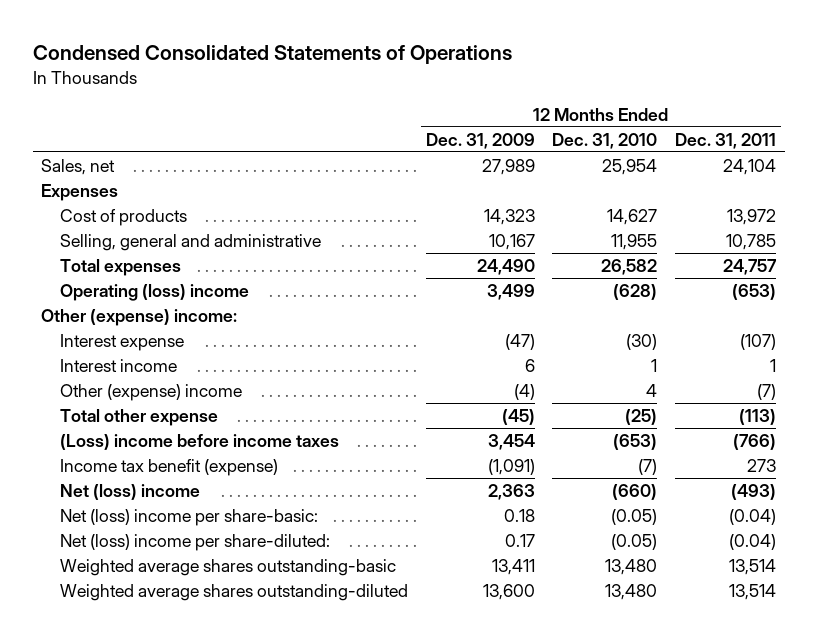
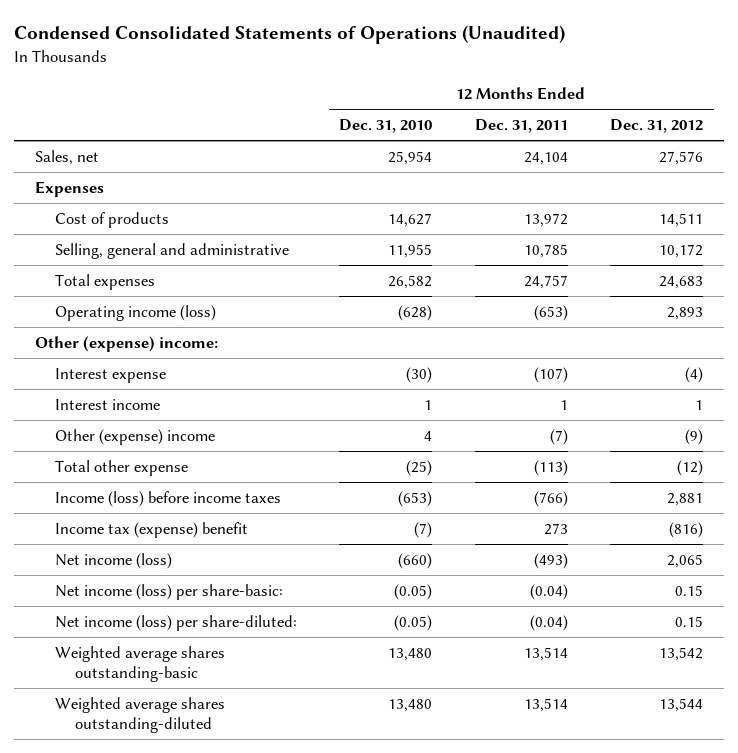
[32,45,512,65] Condensed Consolidated Statements of Operations -> [13,25,565,45] Condensed Consolidated Statements of Operations (Unaudited)
[425,132,535,149] Dec. 31, 2009 -> none
none -> [610,118,704,133] Dec. 31, 2012
[59,284,249,302] Operating (loss) income -> [54,304,216,321] Operating income (loss)
[59,434,339,451] (Loss) income before income taxes -> [54,490,281,507] Income (loss) before income taxes
[59,459,278,477] Income tax benefit (expense) -> [54,521,248,538] Income tax (expense) benefit
[59,484,200,501] Net (loss) income -> [54,552,172,569] Net income (loss)
[59,509,318,527] Net (loss) income per share-basic: -> [54,583,283,600] Net income (loss) per share-basic:
[59,534,330,552] Net (loss) income per share-diluted: -> [54,614,297,631] Net income (loss) per share-diluted:

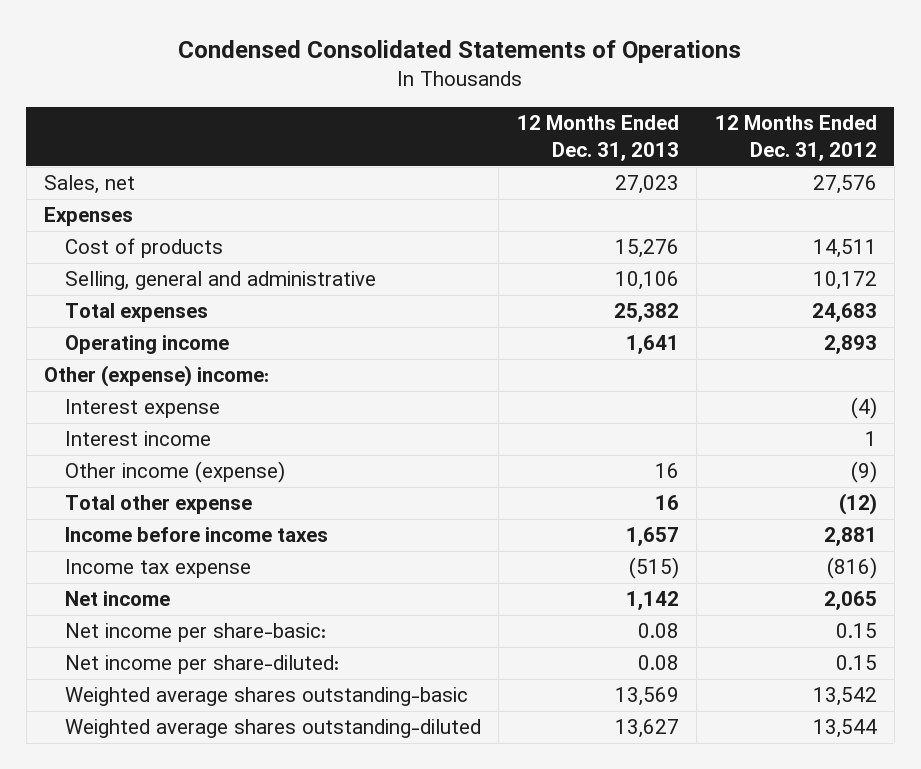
[13,25,565,45] Condensed Consolidated Statements of Operations (Unaudited) -> [178,40,742,64] Condensed Consolidated Statements of Operations
[339,118,433,133] Dec. 31, 2010 -> none
[474,118,568,133] Dec. 31, 2011 -> none
none -> [516,115,679,162] 12 Months Ended Dec. 31, 2013
[54,304,216,321] Operating income (loss) -> [64,335,229,355] Operating income
[54,428,215,445] Other (expense) income -> [64,461,285,484] Other income (expense)
[54,490,281,507] Income (loss) before income taxes -> [64,527,328,543] Income before income taxes
[54,521,248,538] Income tax (expense) benefit -> [64,559,251,579] Income tax expense
[54,552,172,569] Net income (loss) -> [64,591,170,607] Net income
[54,583,283,600] Net income (loss) per share-basic: -> [64,623,326,643] Net income per share-basic:
[54,614,297,631] Net income (loss) per share-diluted: -> [64,655,339,675] Net income per share-diluted:

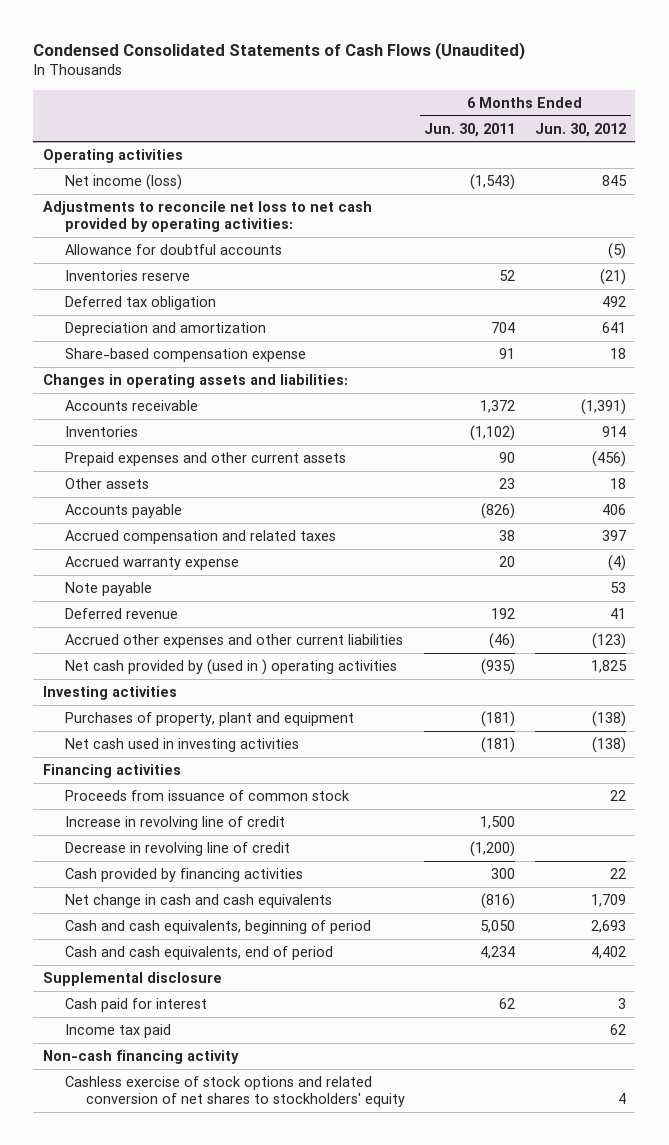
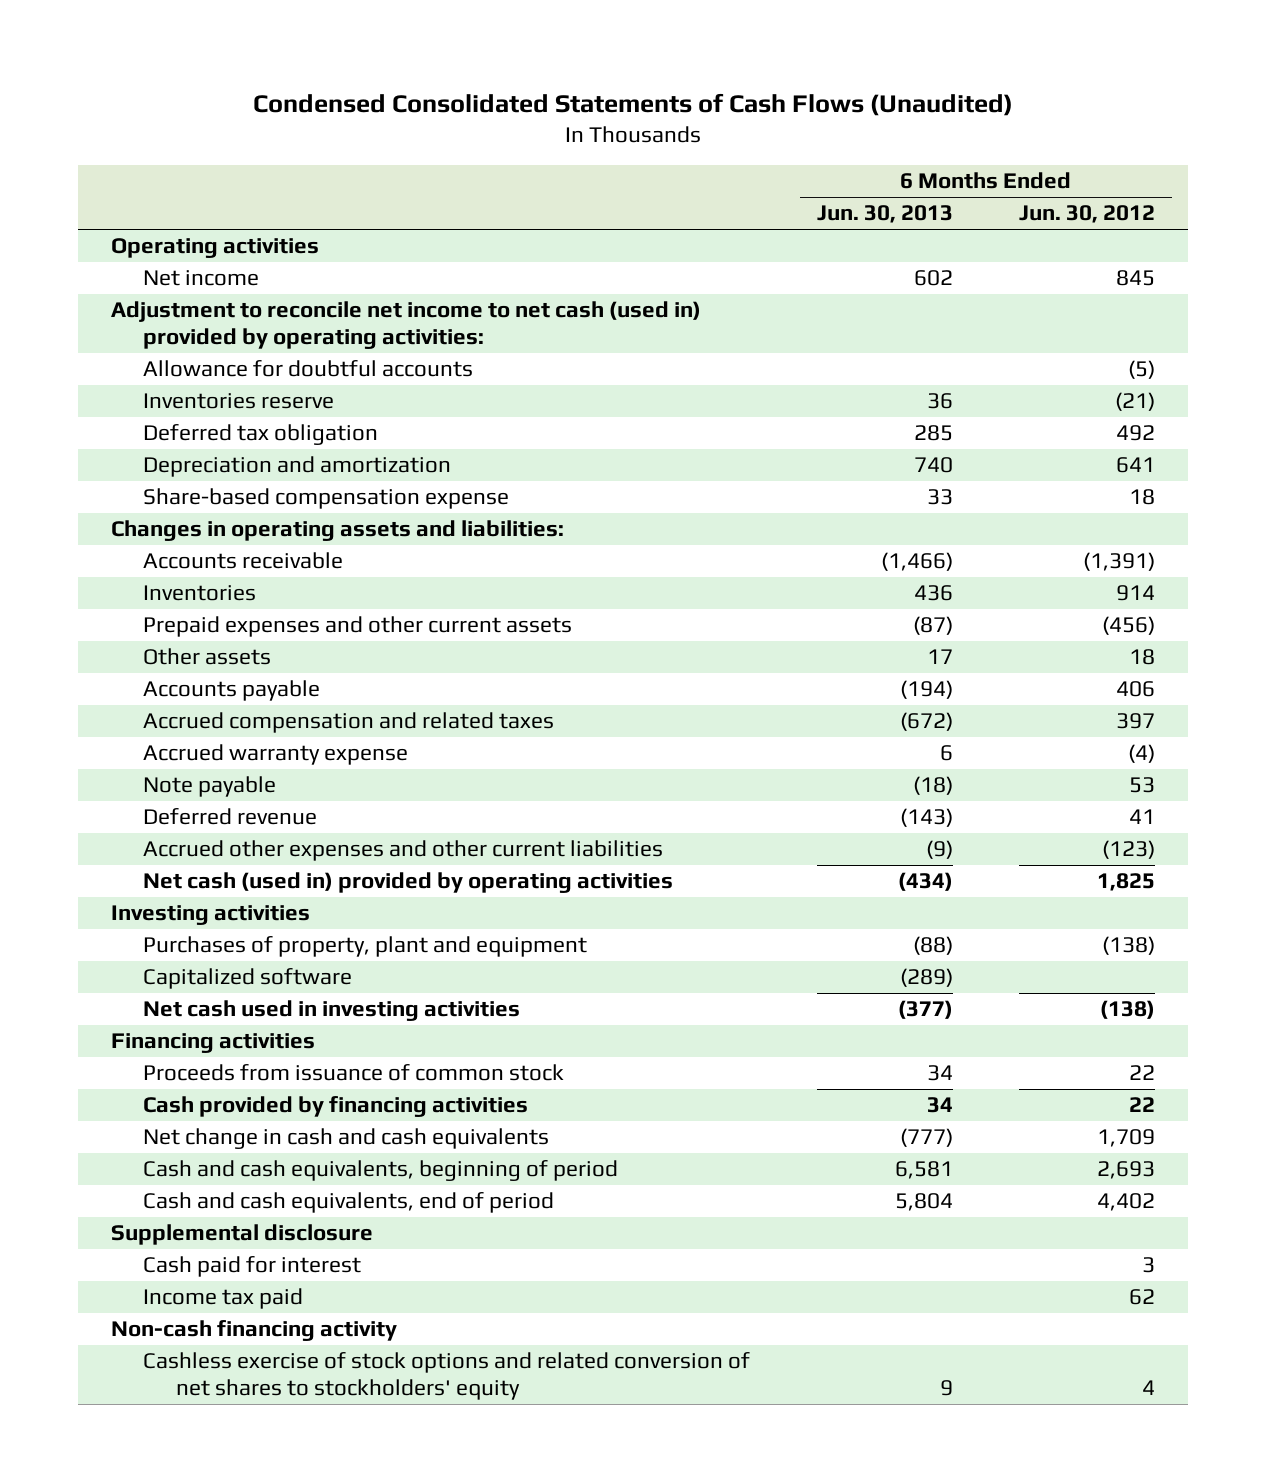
[424,122,516,137] Jun. 30, 2011 -> none
none -> [816,205,953,224] Jun. 30, 2013
[64,173,182,190] Net income (loss) -> [143,270,260,287] Net income
[43,200,373,232] Adjustments to reconcile net loss to net cash provided by operating activities: -> [111,301,702,350] Adjustment to reconcile net income to net cash (used in) provided by operating activities:
[64,658,397,675] Net cash provided by (used in ) operating activities -> [143,872,674,894] Net cash (used in) provided by operating activities
none -> [143,968,353,990] Capitalized software
[64,815,285,830] Increase in revolving line of credit -> none
[64,841,290,856] Decrease in revolving line of credit -> none

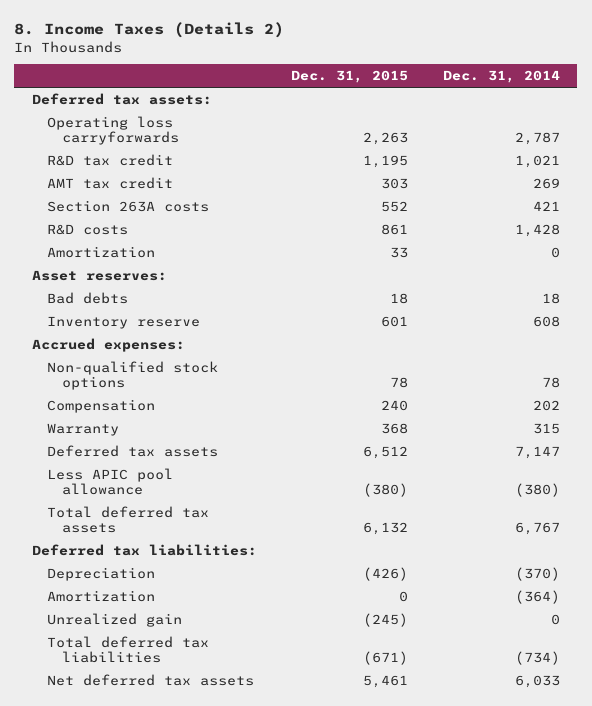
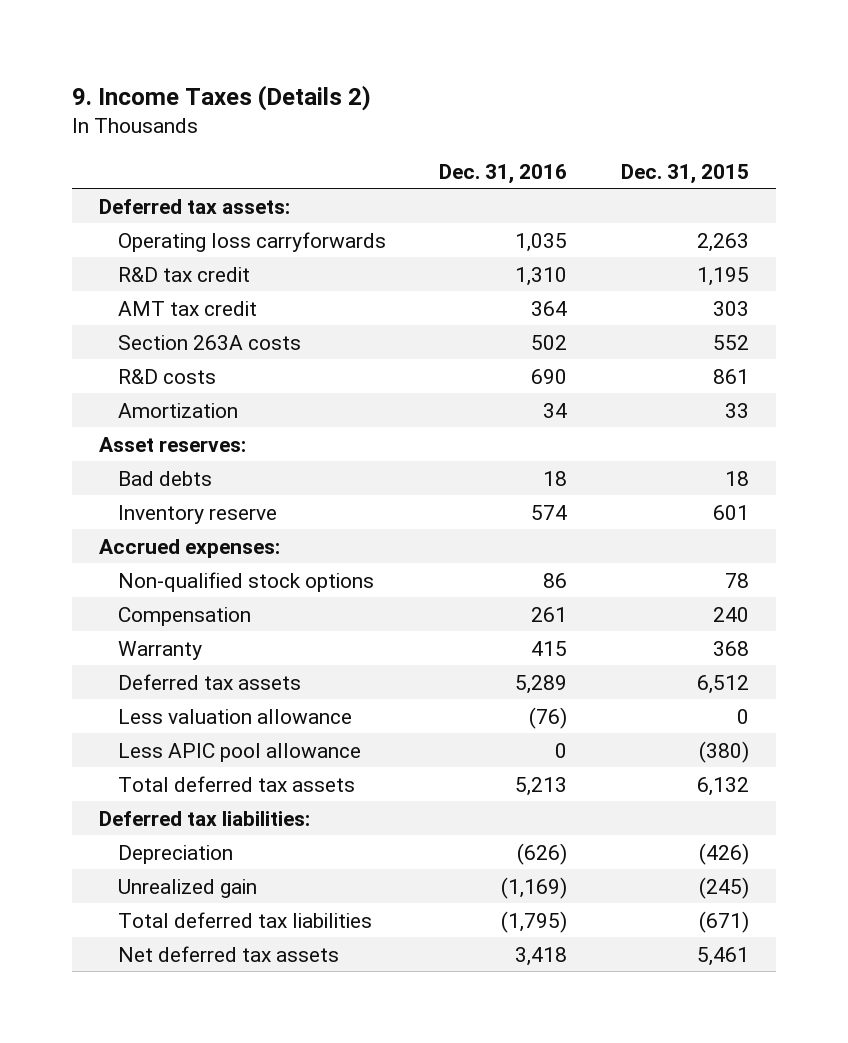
[14,22,285,39] 8. Income Taxes (Details 2) -> [72,84,372,111] 9. Income Taxes (Details 2)
[442,70,560,84] Dec. 31, 2014 -> none
none -> [439,163,568,184] Dec. 31, 2016
none -> [117,708,352,724] Less valuation allowance
[47,589,156,602] Amortization -> none

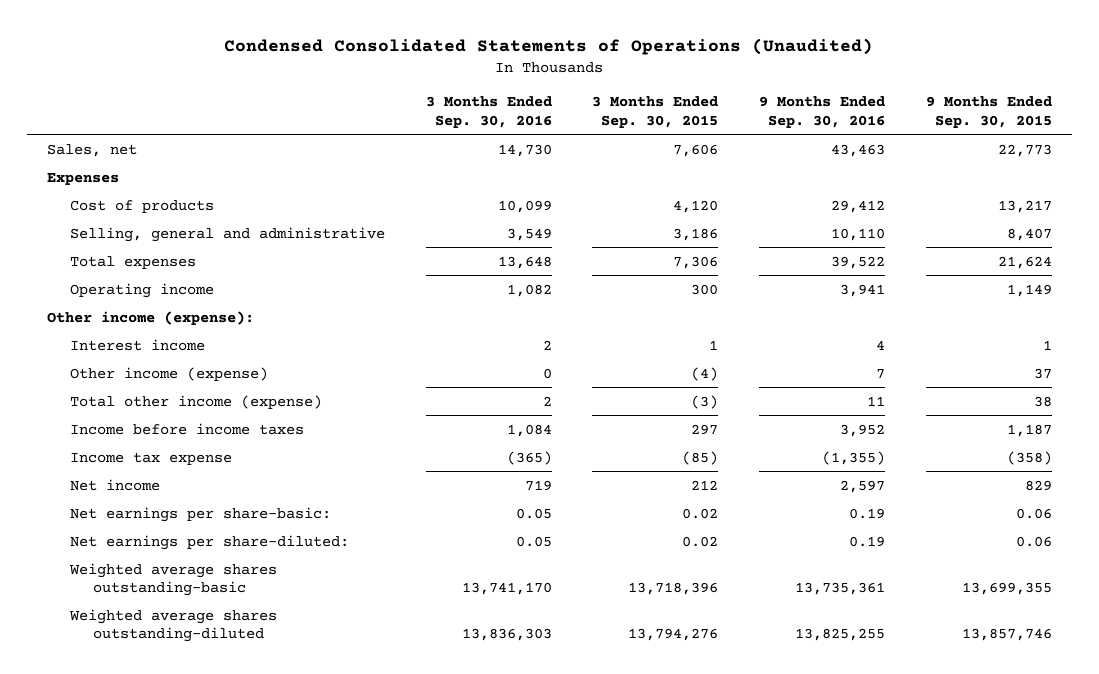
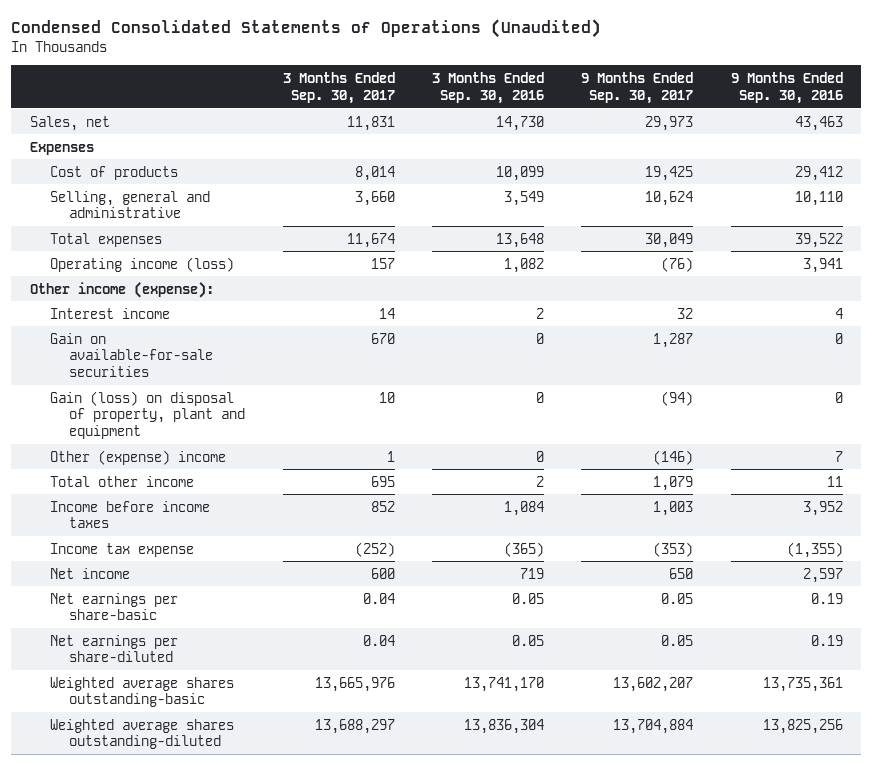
[592,96,719,128] 3 Months Ended Sep. 30, 2015 -> none
[925,96,1052,128] 9 Months Ended Sep. 30, 2015 -> none
none -> [282,72,395,104] 3 Months Ended Sep. 30, 2017
none -> [581,72,694,104] 9 Months Ended Sep. 30, 2017
[69,282,214,298] Operating income -> [49,256,234,272] Operating income (loss)
none -> [49,332,214,377] Gain on available-for-sale securities
none -> [49,390,246,439] Gain (loss) on disposal of property, plant and equipment
[69,366,268,381] Other income (expense) -> [49,449,226,465] Other (expense) income
[69,394,322,409] Total other income (expense) -> [49,475,194,487] Total other income
[69,506,331,522] Net earnings per share-basic: -> [49,592,178,621] Net earnings per share-basic
[69,534,349,550] Net earnings per share-diluted: -> [49,634,178,663] Net earnings per share-diluted
[461,627,552,641] 13,836,303 -> [464,718,545,734] 13,836,304
[795,627,886,641] 13,825,255 -> [762,718,843,734] 13,825,256

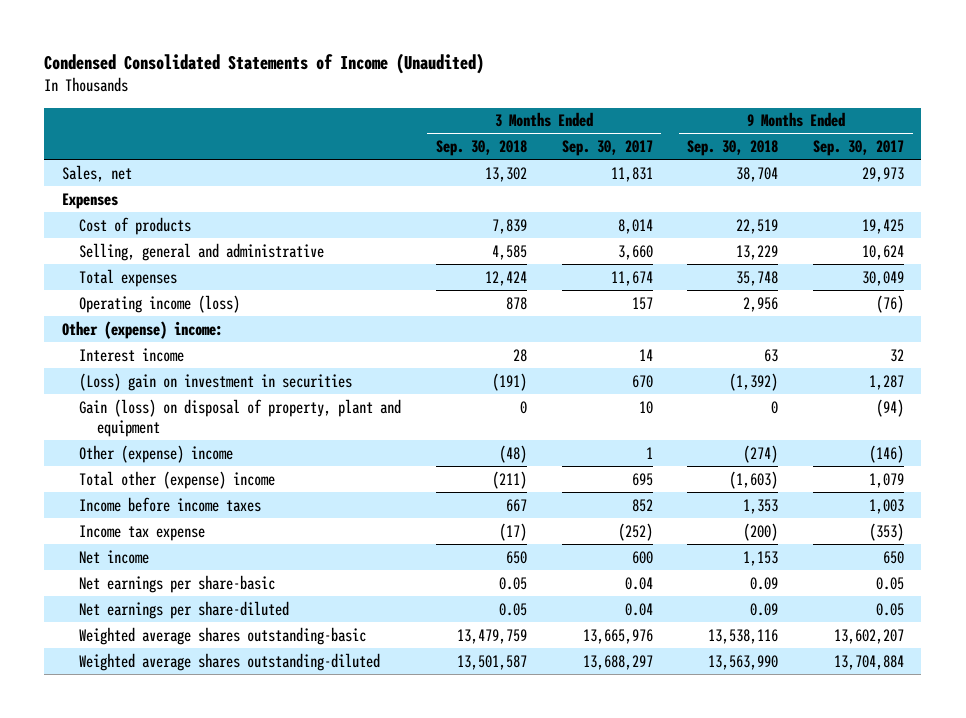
[11,18,602,38] Condensed Consolidated Statements of Operations (Unaudited) -> [44,53,485,75] Condensed Consolidated Statements of Income (Unaudited)
[432,72,545,104] 3 Months Ended Sep. 30, 2016 -> none
[730,72,843,104] 9 Months Ended Sep. 30, 2016 -> none
none -> [435,140,527,157] Sep. 30, 2018
none -> [687,140,779,157] Sep. 30, 2018
[30,281,215,298] Other income (expense): -> [61,320,223,339] Other (expense) income:
[49,332,214,377] Gain on available-for-sale securities -> [79,372,353,391] (Loss) gain on investment in securities
[49,475,194,487] Total other income -> [79,470,276,489] Total other (expense) income

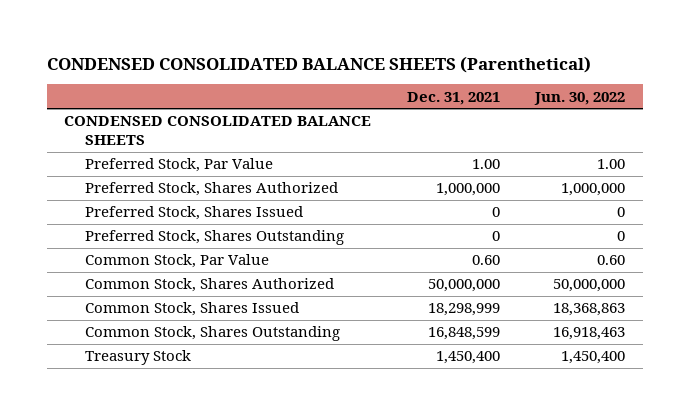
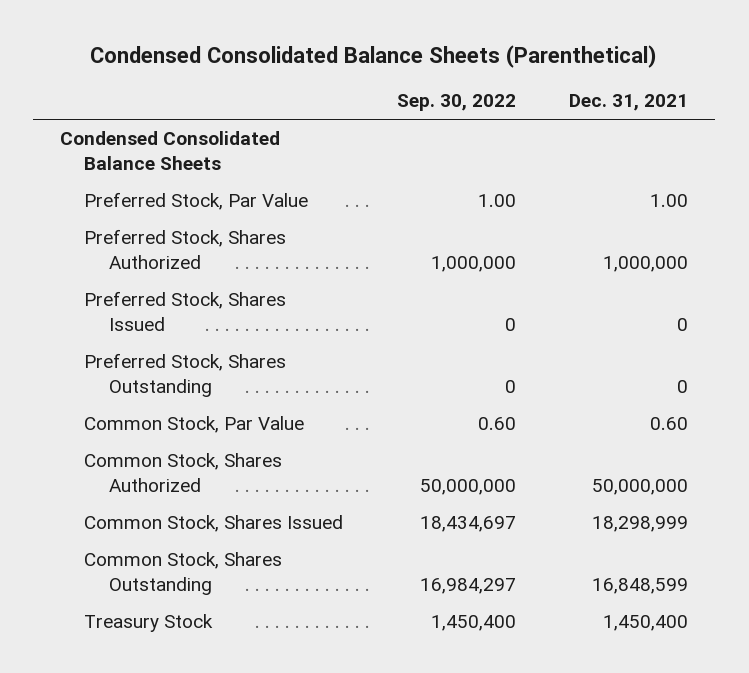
[46,55,591,73] CONDENSED CONSOLIDATED BALANCE SHEETS (Parenthetical) -> [90,44,658,68] Condensed Consolidated Balance Sheets (Parenthetical)
[534,91,626,105] Jun. 30, 2022 -> none
none -> [396,94,516,112] Sep. 30, 2022
[64,116,372,146] CONDENSED CONSOLIDATED BALANCE SHEETS -> [60,131,281,170] Condensed Consolidated Balance Sheets

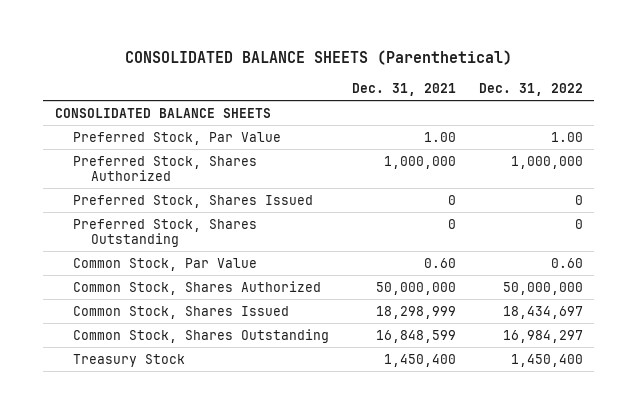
[90,44,658,68] Condensed Consolidated Balance Sheets (Parenthetical) -> [124,50,512,66] CONSOLIDATED BALANCE SHEETS (Parenthetical)
[396,94,516,112] Sep. 30, 2022 -> none
none -> [478,83,583,97] Dec. 31, 2022
[60,131,281,170] Condensed Consolidated Balance Sheets -> [54,107,271,118] CONSOLIDATED BALANCE SHEETS

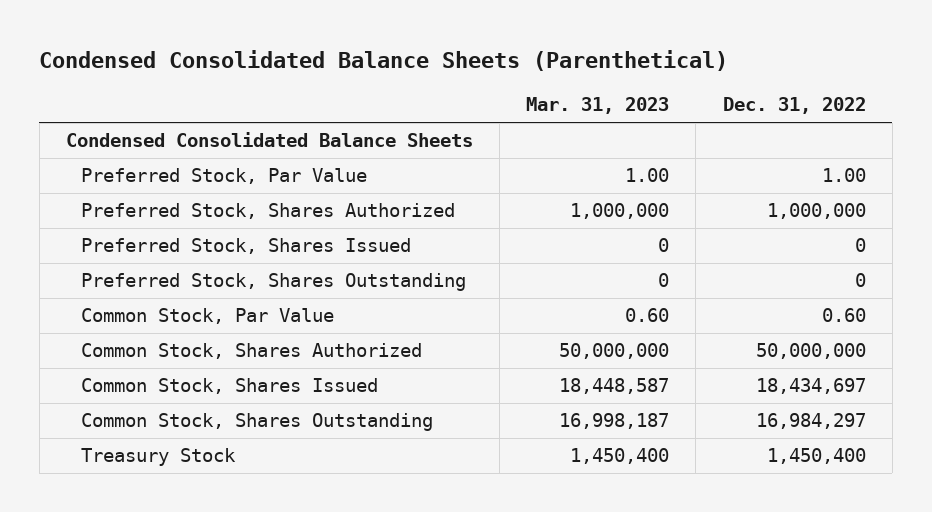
[124,50,512,66] CONSOLIDATED BALANCE SHEETS (Parenthetical) -> [39,50,729,72] Condensed Consolidated Balance Sheets (Parenthetical)
[351,83,456,97] Dec. 31, 2021 -> none
none -> [526,97,670,115] Mar. 31, 2023
[54,107,271,118] CONSOLIDATED BALANCE SHEETS -> [66,132,474,148] Condensed Consolidated Balance Sheets

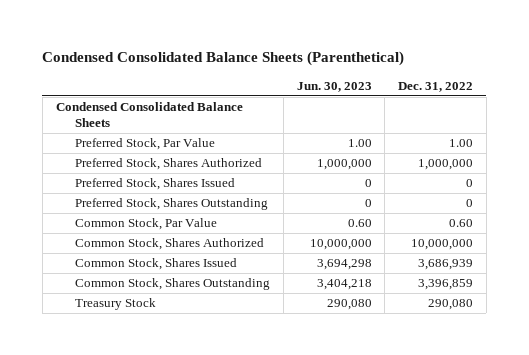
[526,97,670,115] Mar. 31, 2023 -> none
none -> [296,81,372,92] Jun. 30, 2023
[755,343,866,360] 50,000,000 -> [411,239,474,251] 10,000,000
[755,378,866,395] 18,434,697 -> [418,259,474,271] 3,686,939
[755,413,866,430] 16,984,297 -> [418,279,474,291] 3,396,859
[766,448,866,465] 1,450,400 -> [428,299,474,311] 290,080

